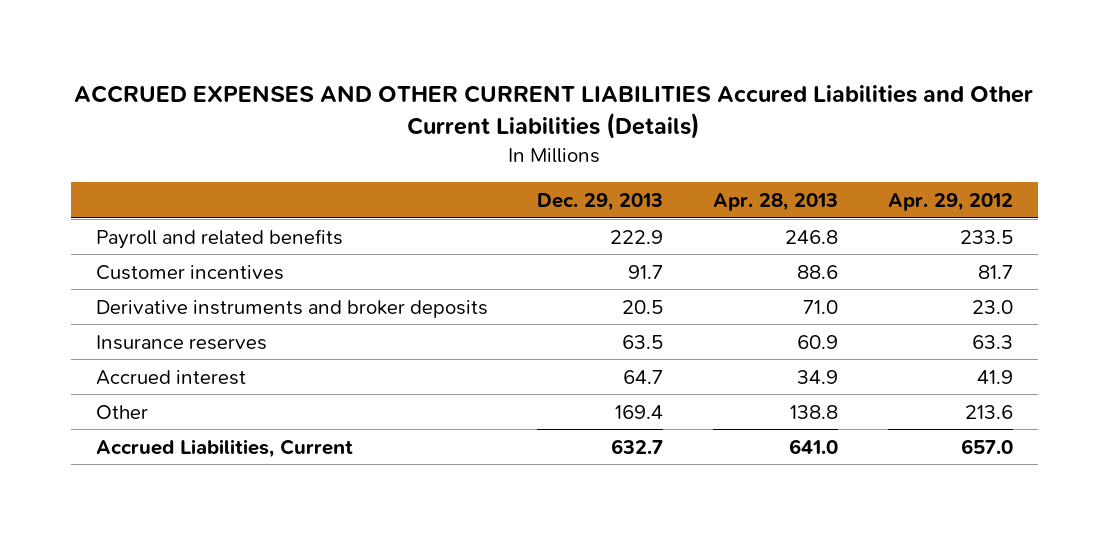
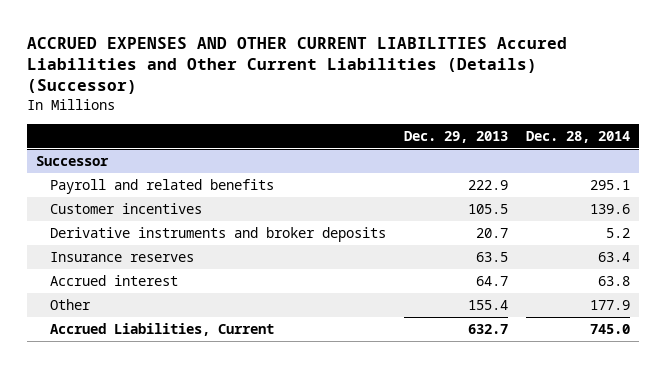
[74,85,1034,140] ACCRUED EXPENSES AND OTHER CURRENT LIABILITIES Accured Liabilities and Other Current Liabilities (Details) -> [27,36,568,95] ACCRUED EXPENSES AND OTHER CURRENT LIABILITIES Accured Liabilities and Other Current Liabilities (Details) (Successor)
[713,192,839,211] Apr. 28, 2013 -> none
[888,192,1014,211] Apr. 29, 2012 -> none
none -> [525,130,630,143] Dec. 28, 2014
none -> [36,156,110,167] Successor
[628,264,664,279] 91.7 -> [467,204,508,215] 105.5
[622,299,664,314] 20.5 -> [475,228,508,239] 20.7
[615,404,664,419] 169.4 -> [467,300,508,311] 155.4

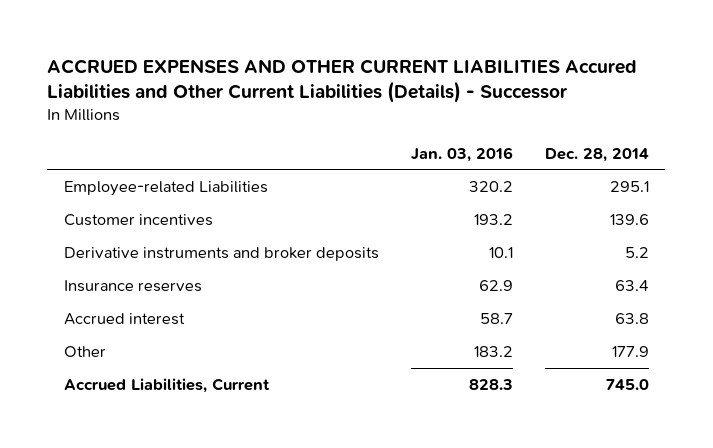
[27,36,568,95] ACCRUED EXPENSES AND OTHER CURRENT LIABILITIES Accured Liabilities and Other Current Liabilities (Details) (Successor) -> [47,58,638,104] ACCRUED EXPENSES AND OTHER CURRENT LIABILITIES Accured Liabilities and Other Current Liabilities (Details) - Successor
[403,130,508,143] Dec. 29, 2013 -> none
none -> [410,146,513,162] Jan. 03, 2016
[36,156,110,167] Successor -> none
[49,179,274,195] Payroll and related benefits -> [63,180,268,196] Employee-related Liabilities

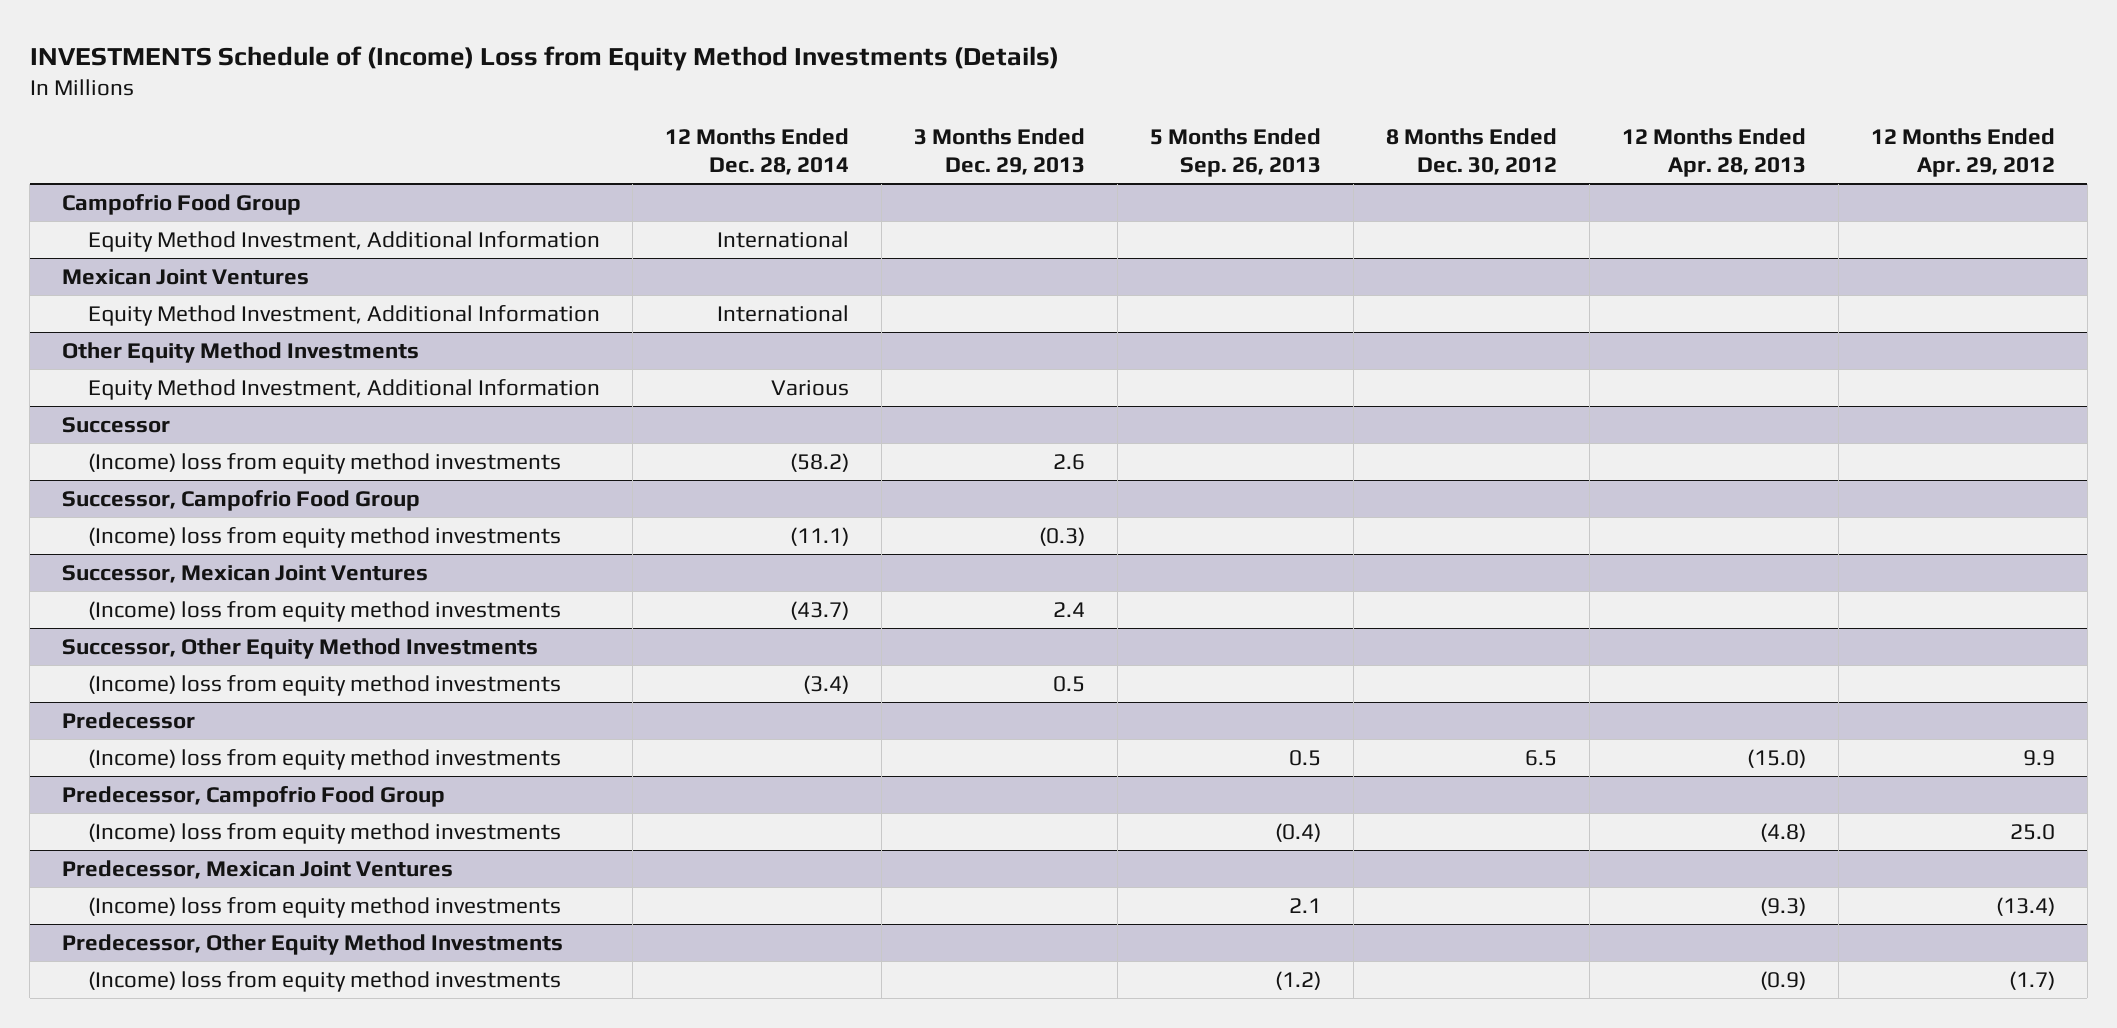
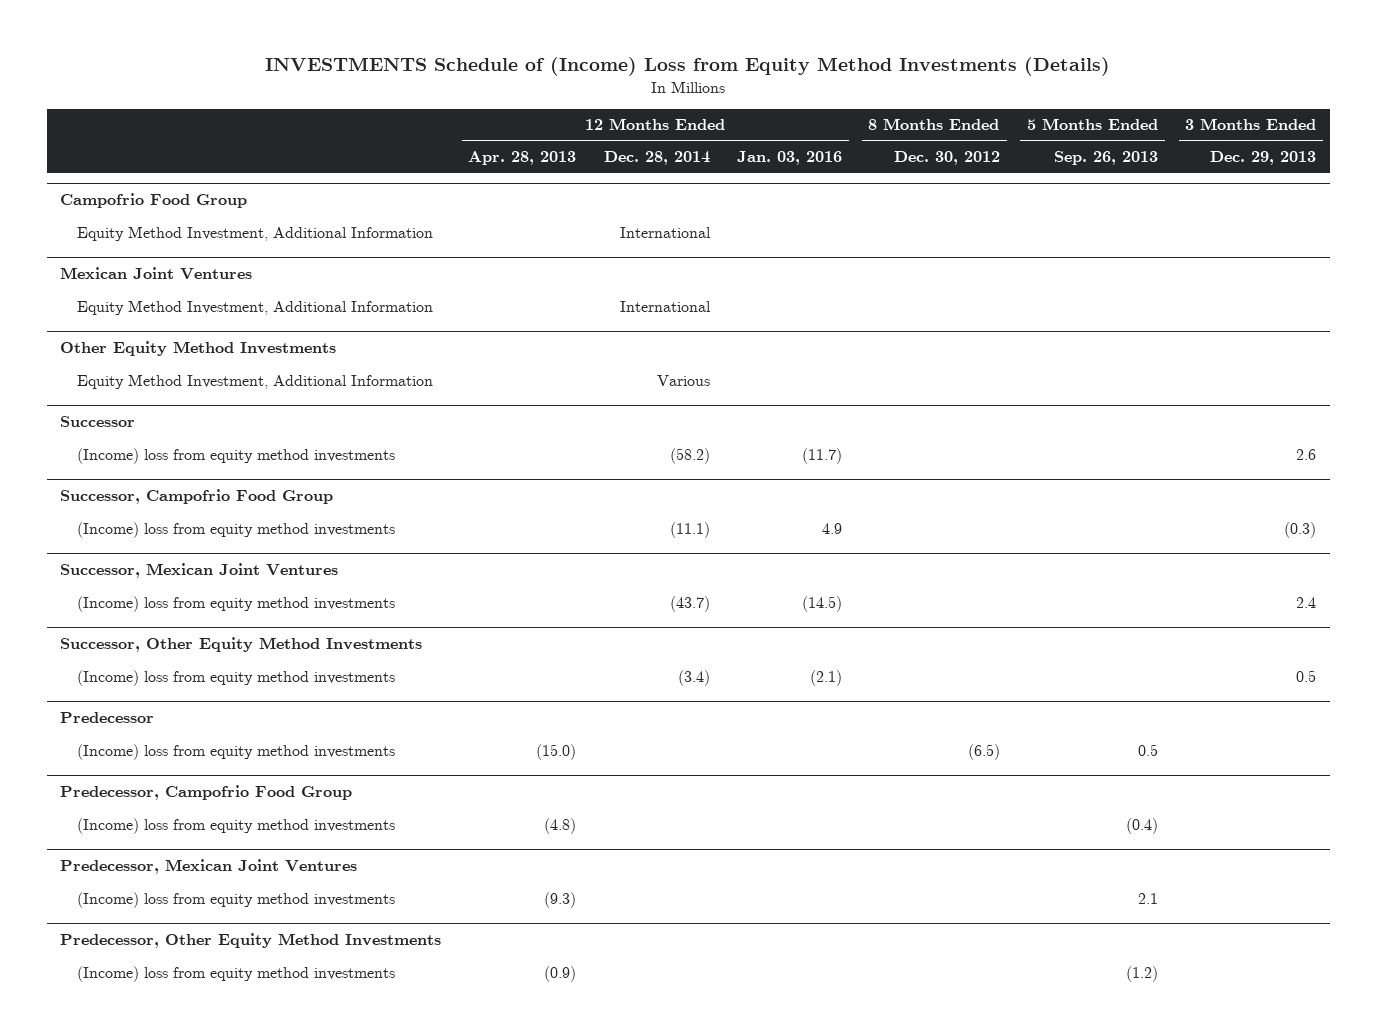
[1870,127,2055,177] 12 Months Ended Apr. 29, 2012 -> none
none -> [736,151,842,166] Jan. 03, 2016
[1524,750,1557,767] 6.5 -> [967,743,1000,760] (6.5)

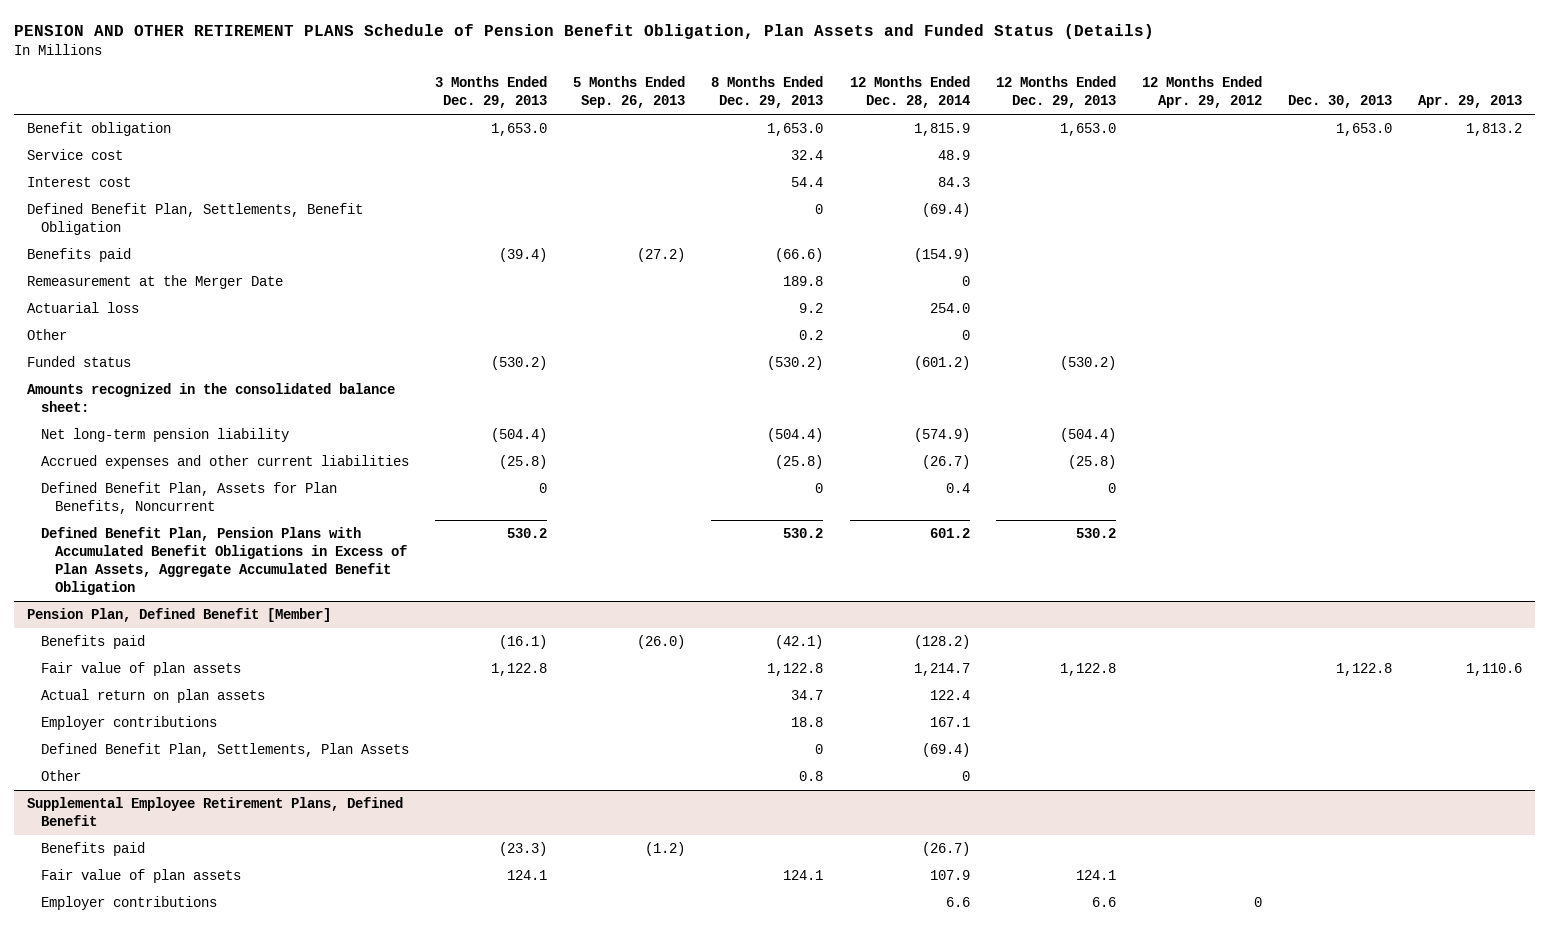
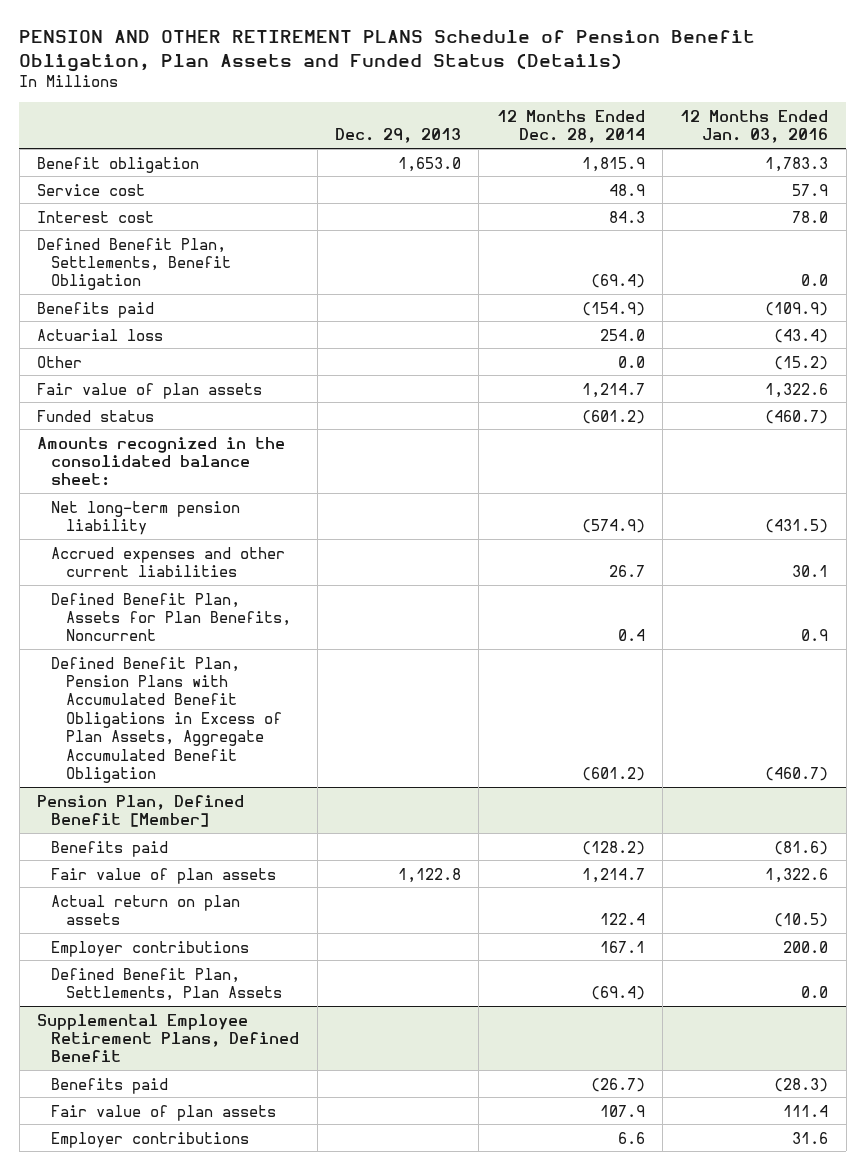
[435,76,548,109] 3 Months Ended Dec. 29, 2013 -> none
[573,76,686,109] 5 Months Ended Sep. 26, 2013 -> none
[711,76,824,109] 8 Months Ended Dec. 29, 2013 -> none
[995,76,1116,109] 12 Months Ended Dec. 29, 2013 -> none
[1141,76,1262,109] 12 Months Ended Apr. 29, 2012 -> none
[1288,95,1393,109] Dec. 30, 2013 -> none
[1418,95,1523,109] Apr. 29, 2013 -> none
none -> [335,128,462,144] Dec. 29, 2013
none -> [680,109,829,144] 12 Months Ended Jan. 03, 2016
[27,275,284,290] Remeasurement at the Merger Date -> none
[961,330,970,341] 0 -> [617,355,645,368] 0.0
none -> [37,382,263,399] Fair value of plan assets
[921,455,970,470] (26.7) -> [608,564,645,577] 26.7
[929,528,970,539] 601.2 -> [581,766,645,781] (601.2)
[40,770,81,782] Other -> none

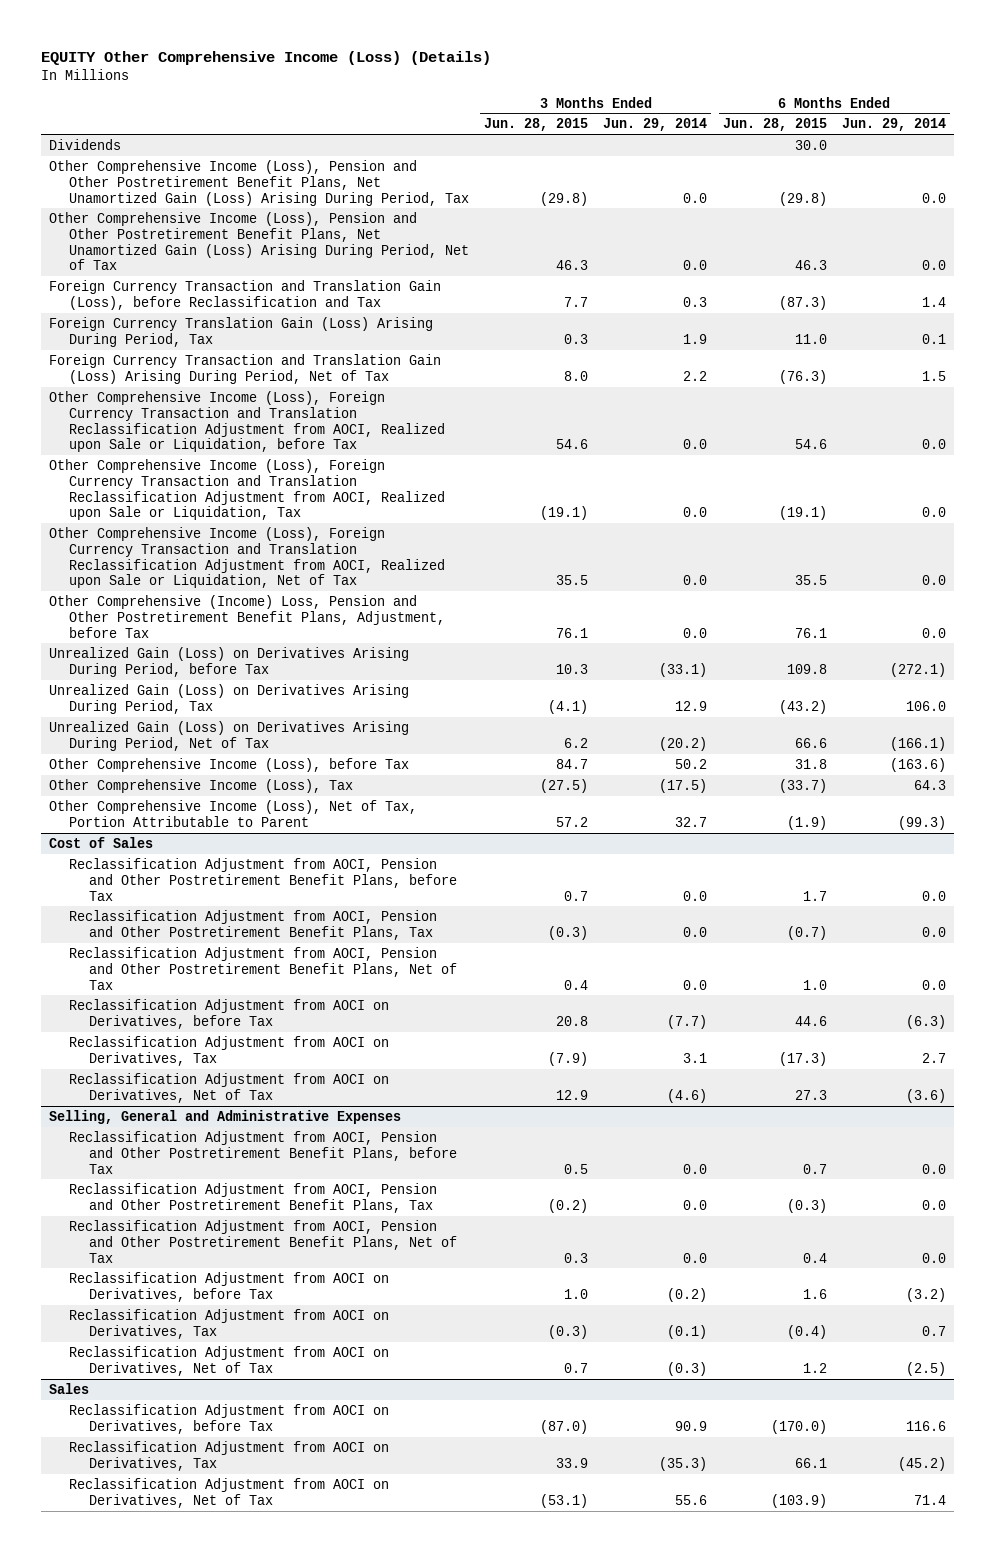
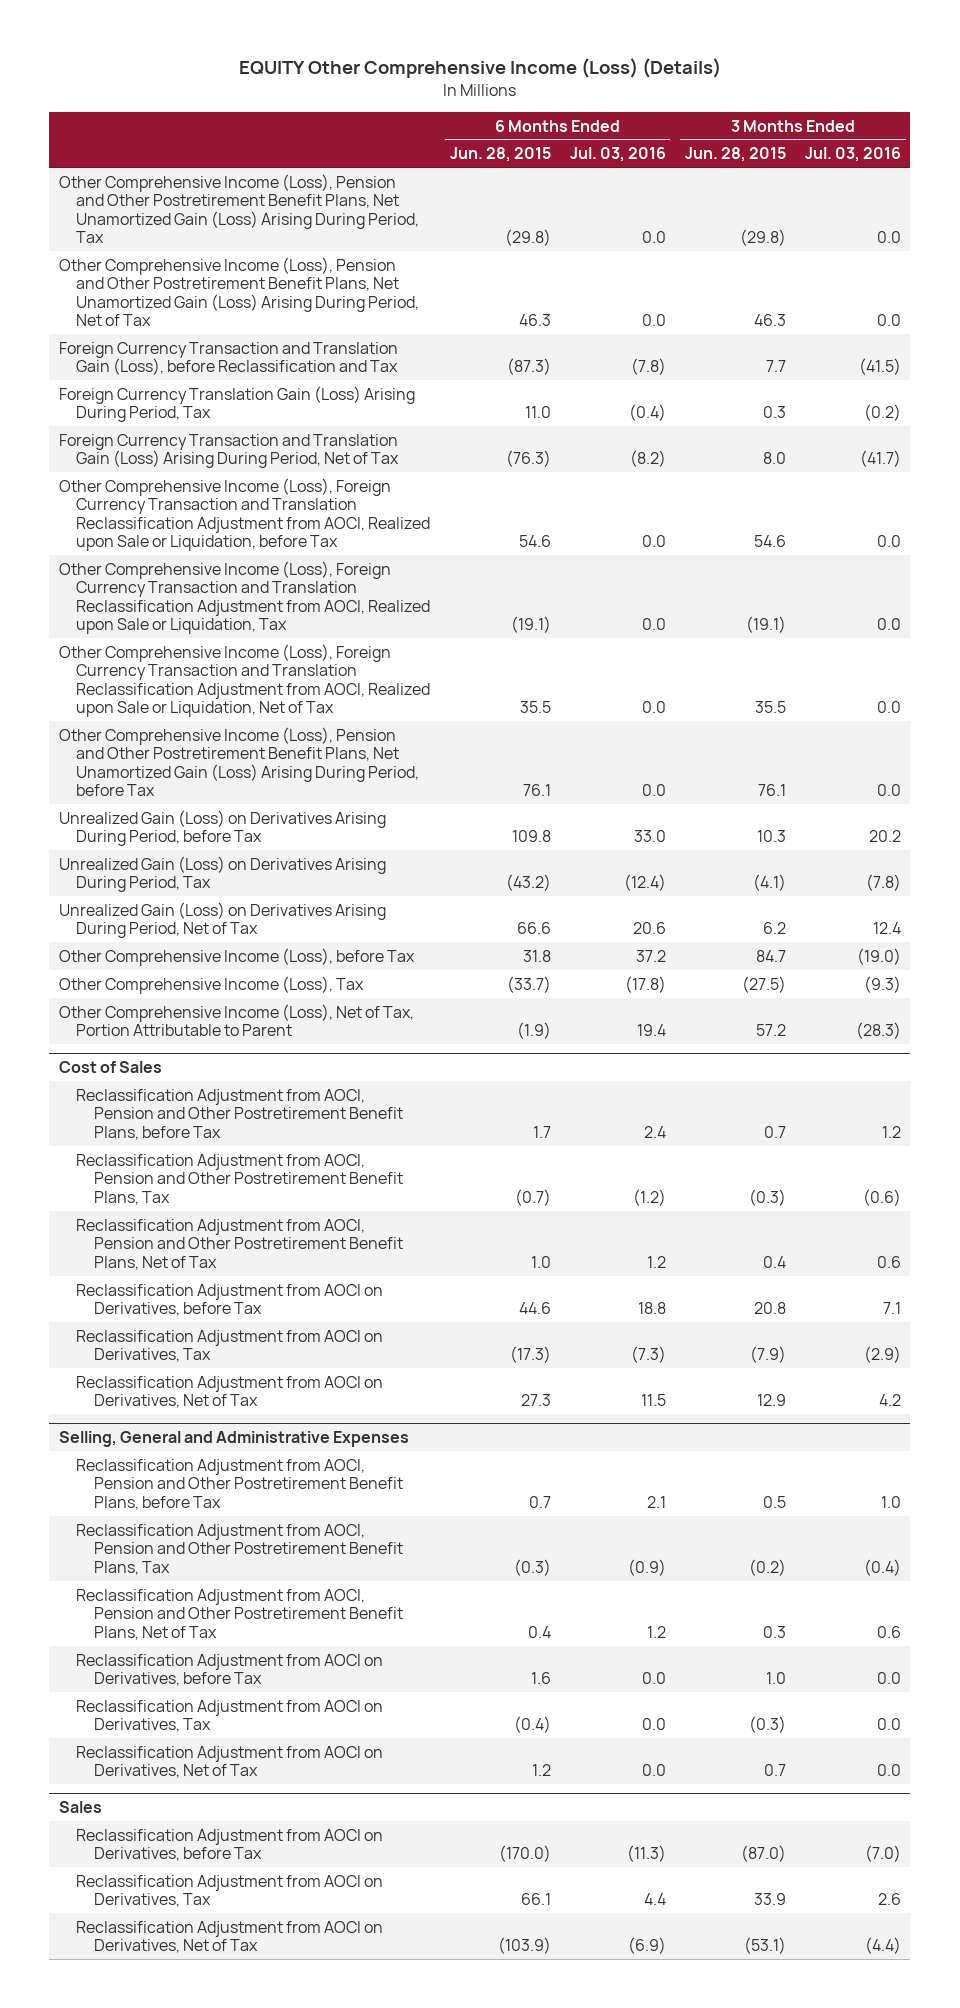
[603,118,708,132] Jun. 29, 2014 -> none
[842,118,947,132] Jun. 29, 2014 -> none
none -> [569,147,666,163] Jul. 03, 2016
none -> [804,147,901,163] Jul. 03, 2016
[48,138,121,150] Dividends -> none
[48,594,445,638] Other Comprehensive (Income) Loss, Pension and Other Postretirement Benefit Plans, Adjustment, before Tax -> [58,726,420,797] Other Comprehensive Income (Loss), Pension and Other Postretirement Benefit Plans, Net Unamortized Gain (Loss) Arising During Period, before Tax

